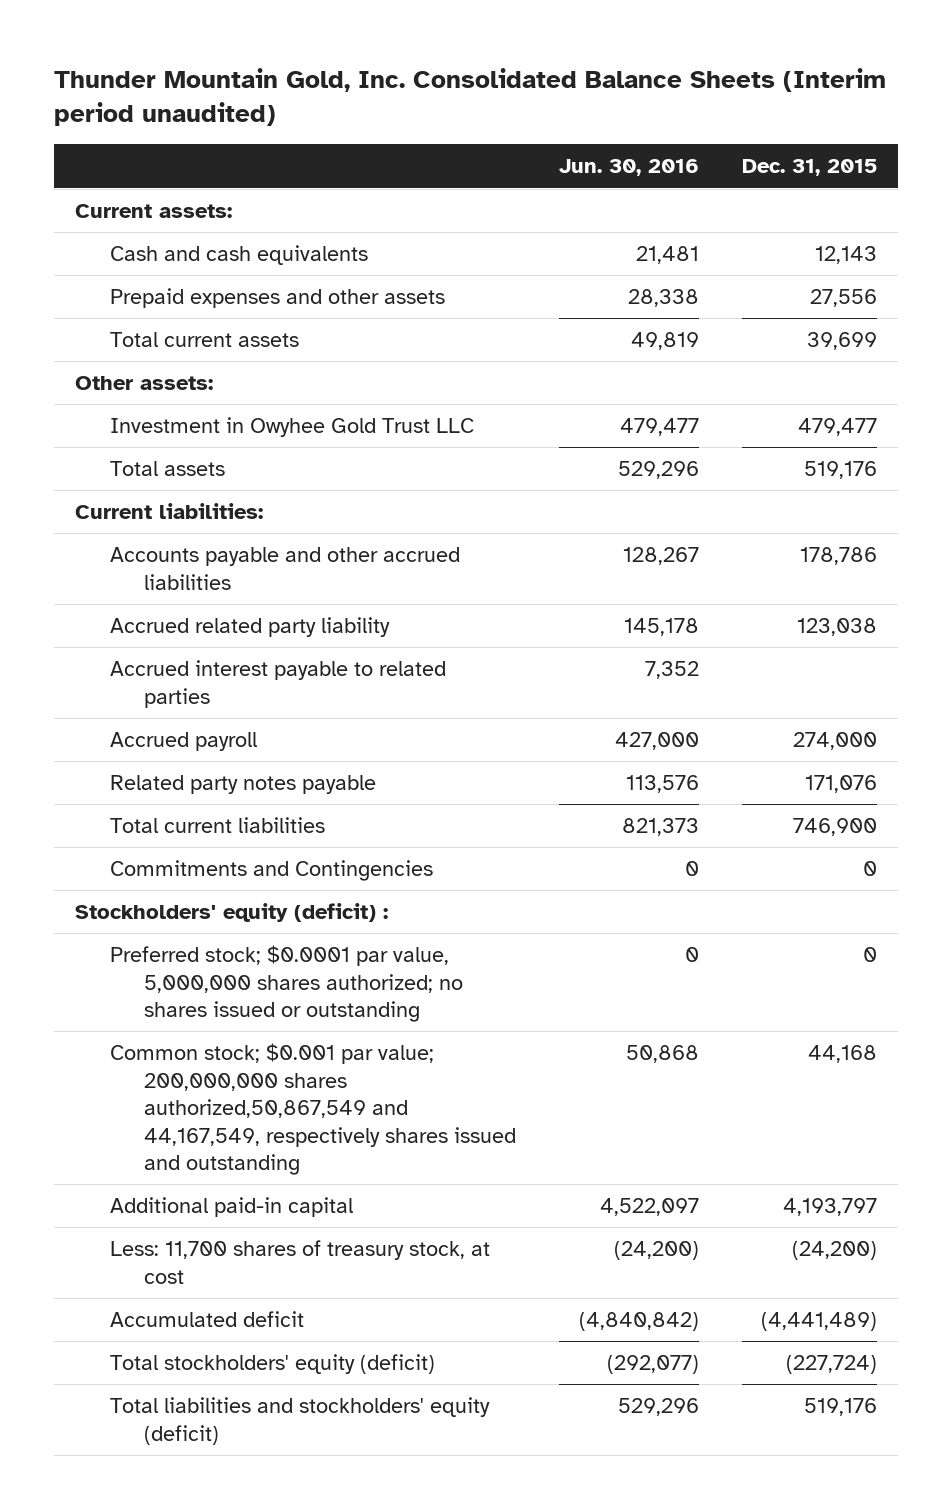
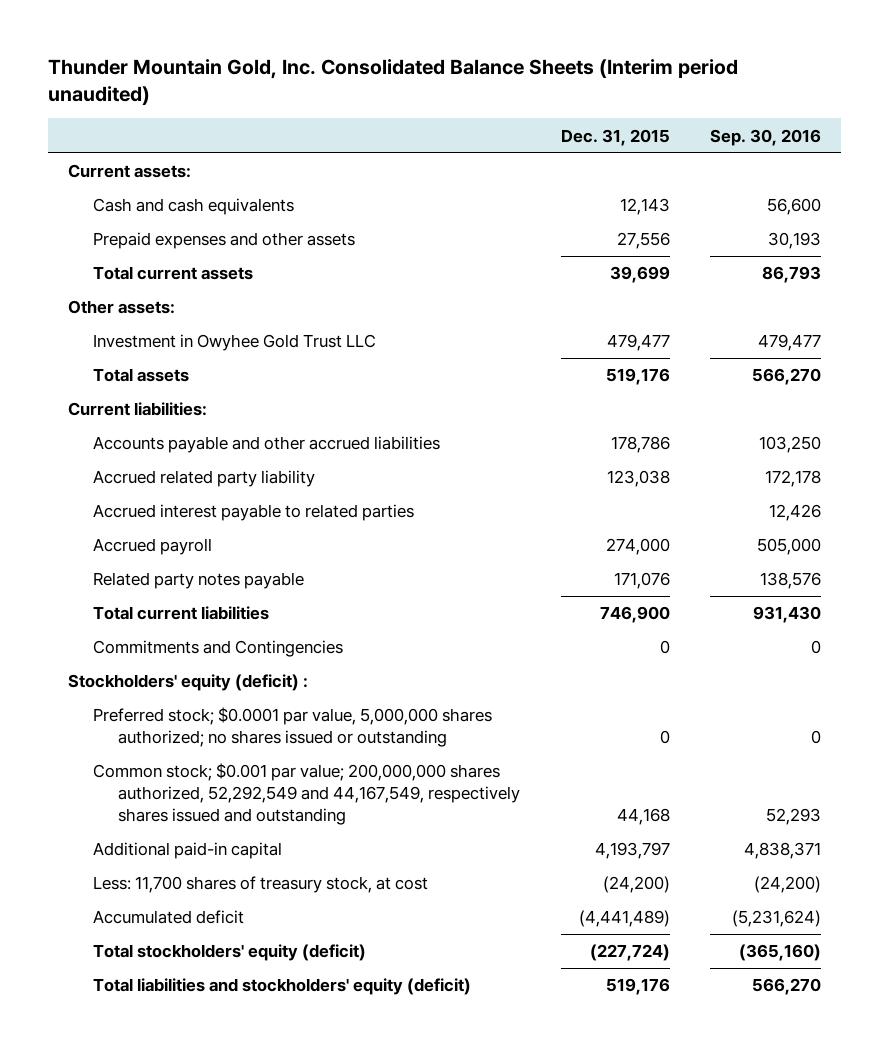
[558,159,699,177] Jun. 30, 2016 -> none
none -> [709,128,821,146] Sep. 30, 2016
[109,1043,516,1176] Common stock; $0.001 par value; 200,000,000 shares authorized,50,867,549 and 44,167,549, respectively shares issued and outstanding -> [93,763,521,825] Common stock; $0.001 par value; 200,000,000 shares authorized, 52,292,549 and 44,167,549, respectively shares issued and outstanding

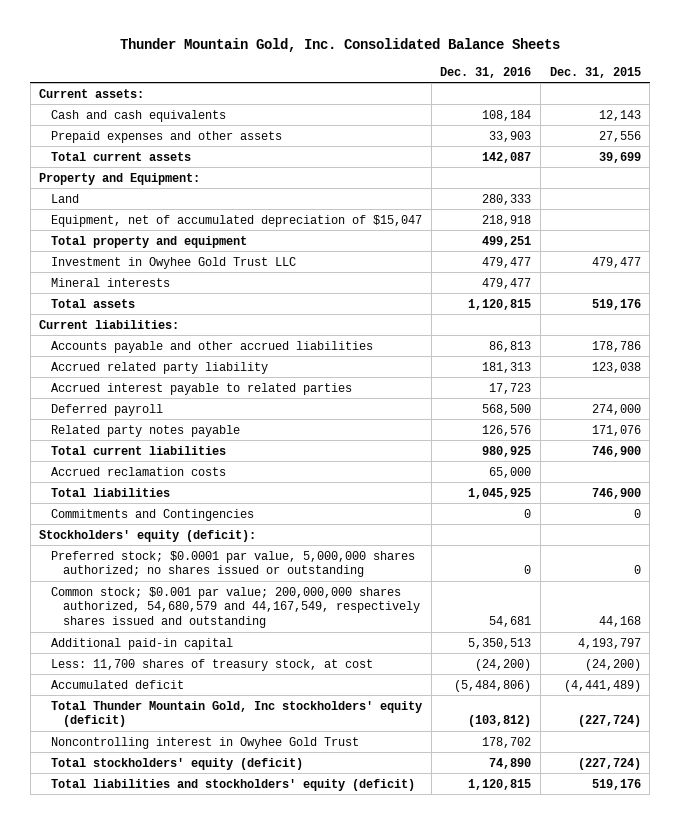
[47,59,738,106] Thunder Mountain Gold, Inc. Consolidated Balance Sheets (Interim period unaudited) -> [120,37,561,52] Thunder Mountain Gold, Inc. Consolidated Balance Sheets
[709,128,821,146] Sep. 30, 2016 -> none
none -> [440,66,532,78] Dec. 31, 2016
[67,300,175,315] Other assets: -> none
none -> [39,172,201,185] Property and Equipment:
none -> [50,193,79,203] Land
none -> [50,214,422,227] Equipment, net of accumulated depreciation of $15,047
none -> [50,235,247,248] Total property and equipment
none -> [50,277,170,287] Mineral interests
[93,538,213,556] Accrued payroll -> [50,403,163,416] Deferred payroll
none -> [50,466,226,476] Accrued reclamation costs
none -> [50,487,170,497] Total liabilities
[67,674,308,692] Stockholders' equity (deficit) : -> [39,529,257,542] Stockholders' equity (deficit):
[93,763,521,825] Common stock; $0.001 par value; 200,000,000 shares authorized, 52,292,549 and 44,167,549, respectively shares issued and outstanding -> [50,586,420,629] Common stock; $0.001 par value; 200,000,000 shares authorized, 54,680,579 and 44,167,549, respectively shares issued and outstanding
none -> [50,700,422,728] Total Thunder Mountain Gold, Inc stockholders' equity (deficit)
none -> [50,736,359,749] Noncontrolling interest in Owyhee Gold Trust

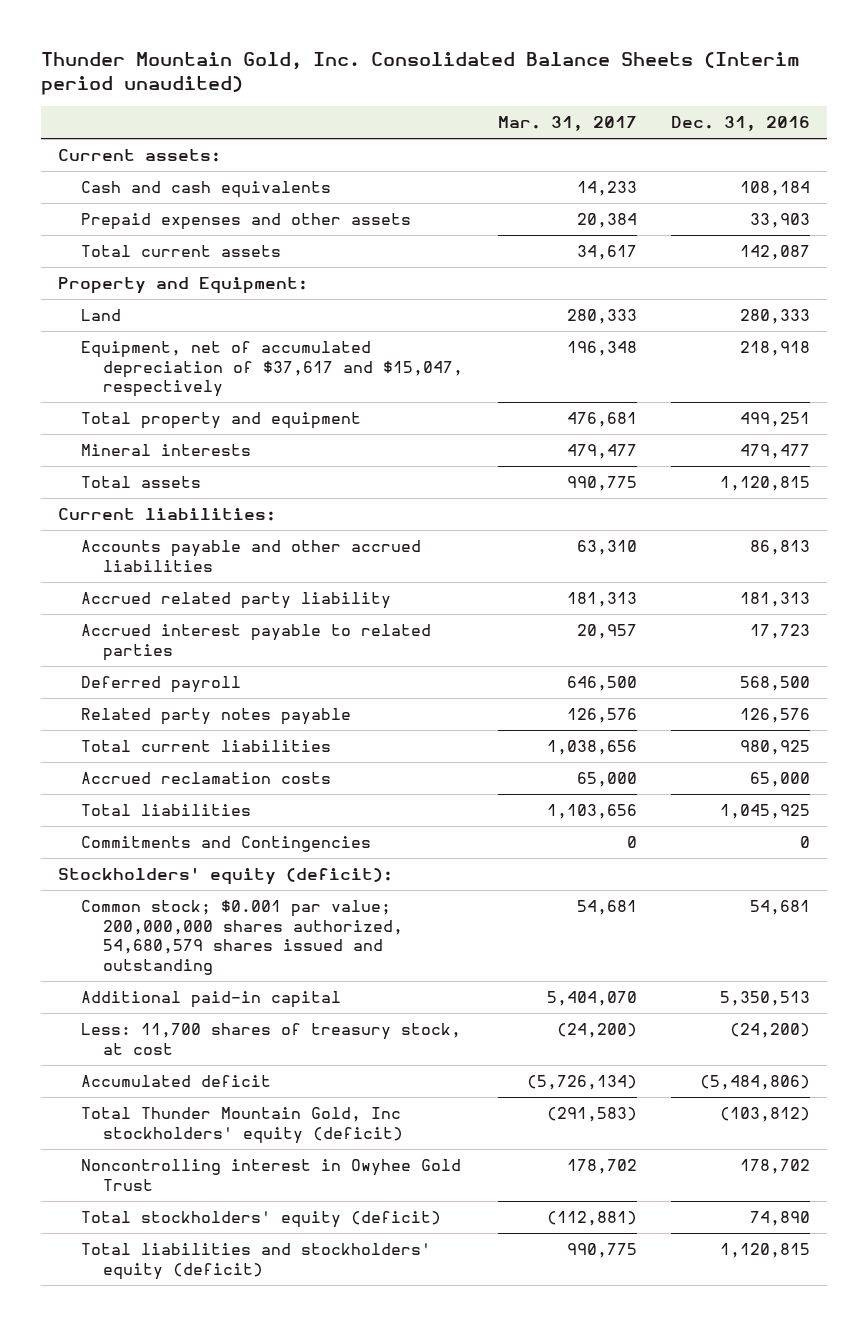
[120,37,561,52] Thunder Mountain Gold, Inc. Consolidated Balance Sheets -> [41,51,801,96] Thunder Mountain Gold, Inc. Consolidated Balance Sheets (Interim period unaudited)
[549,66,641,78] Dec. 31, 2015 -> none
none -> [497,116,637,132] Mar. 31, 2017
[50,214,422,227] Equipment, net of accumulated depreciation of $15,047 -> [80,341,464,398] Equipment, net of accumulated depreciation of $37,617 and $15,047, respectively
[50,256,296,269] Investment in Owyhee Gold Trust LLC -> none
[50,550,415,578] Preferred stock; $0.0001 par value, 5,000,000 shares authorized; no shares issued or outstanding -> none
[50,586,420,629] Common stock; $0.001 par value; 200,000,000 shares authorized, 54,680,579 and 44,167,549, respectively shares issued and outstanding -> [80,900,404,976] Common stock; $0.001 par value; 200,000,000 shares authorized, 54,680,579 shares issued and outstanding

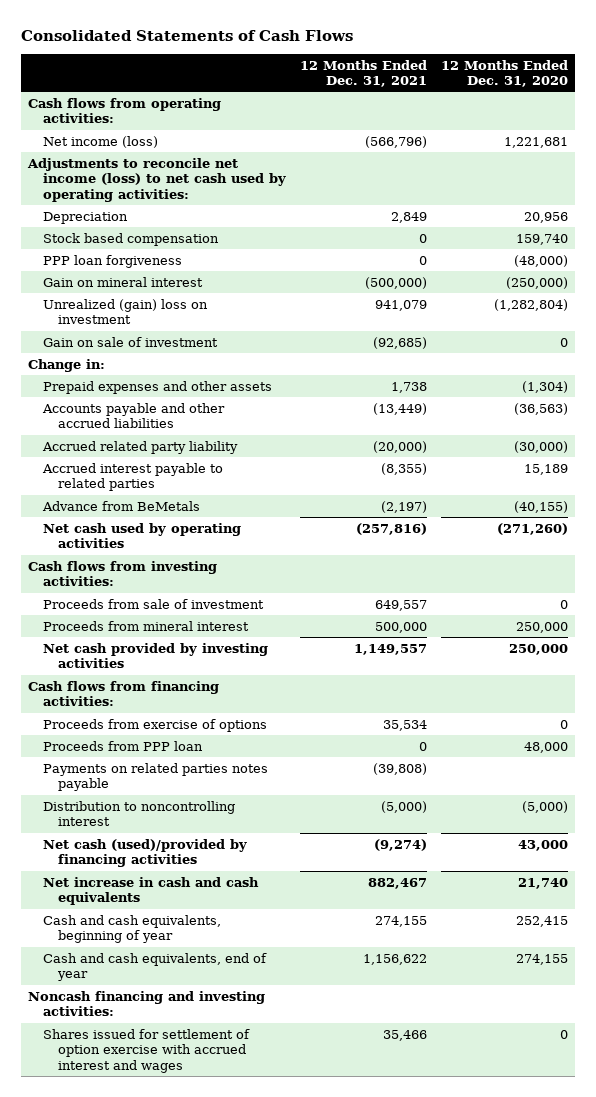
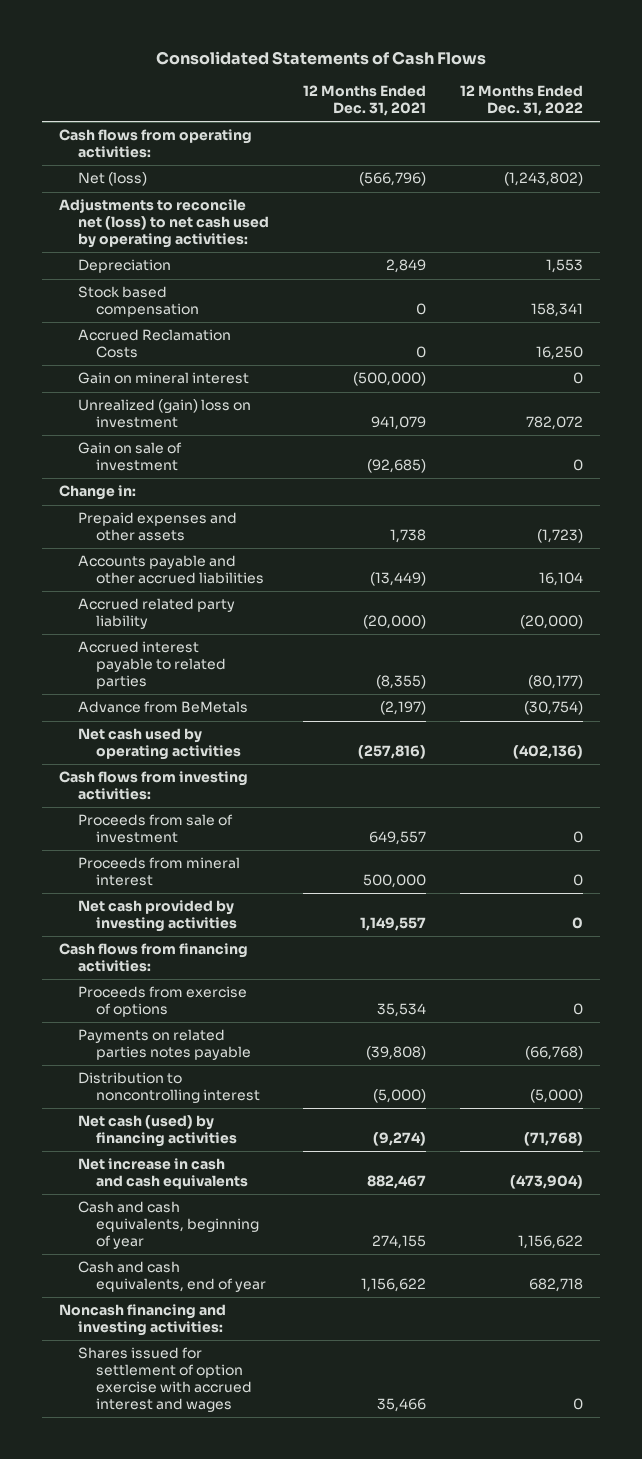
[441,59,569,88] 12 Months Ended Dec. 31, 2020 -> none
none -> [460,84,584,116] 12 Months Ended Dec. 31, 2022
[42,135,158,148] Net income (loss) -> [77,172,147,187] Net (loss)
[26,157,286,203] Adjustments to reconcile net income (loss) to net cash used by operating activities: -> [58,199,269,249] Adjustments to reconcile net (loss) to net cash used by operating activities:
[42,254,182,268] PPP loan forgiveness -> none
none -> [77,329,231,359] Accrued Reclamation Costs
[42,740,203,751] Proceeds from PPP loan -> none
[42,838,247,868] Net cash (used)/provided by financing activities -> [77,1115,238,1148] Net cash (used) by financing activities

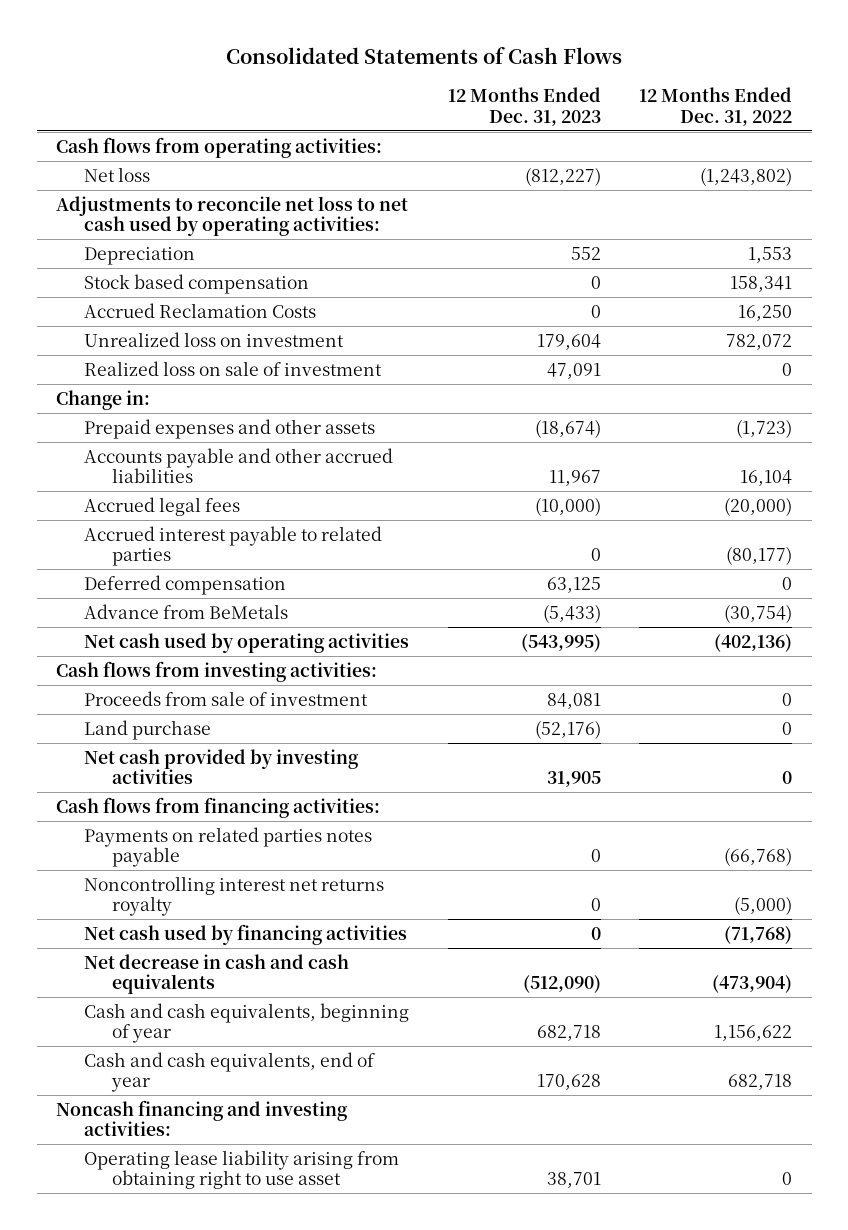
[302,84,426,116] 12 Months Ended Dec. 31, 2021 -> none
none -> [447,87,601,126] 12 Months Ended Dec. 31, 2023
[77,172,147,187] Net (loss) -> [83,166,150,182] Net loss
[58,199,269,249] Adjustments to reconcile net (loss) to net cash used by operating activities: -> [56,195,409,237] Adjustments to reconcile net loss to net cash used by operating activities:
[77,372,249,385] Gain on mineral interest -> none
[77,399,251,429] Unrealized (gain) loss on investment -> [83,331,344,347] Unrealized loss on investment
[77,442,182,472] Gain on sale of investment -> [83,360,382,376] Realized loss on sale of investment
[77,598,235,630] Accrued related party liability -> none
none -> [83,496,240,516] Accrued legal fees
none -> [83,574,286,595] Deferred compensation
[77,857,240,887] Proceeds from mineral interest -> none
none -> [83,719,211,740] Land purchase
[77,986,247,1018] Proceeds from exercise of options -> none
[77,1072,261,1104] Distribution to noncontrolling interest -> [83,875,384,917] Noncontrolling interest net returns royalty
[77,1115,238,1148] Net cash (used) by financing activities -> [83,923,407,945] Net cash used by financing activities
[77,1158,249,1190] Net increase in cash and cash equivalents -> [83,953,349,995] Net decrease in cash and cash equivalents
[77,1347,253,1413] Shares issued for settlement of option exercise with accrued interest and wages -> none
none -> [83,1149,399,1190] Operating lease liability arising from obtaining right to use asset

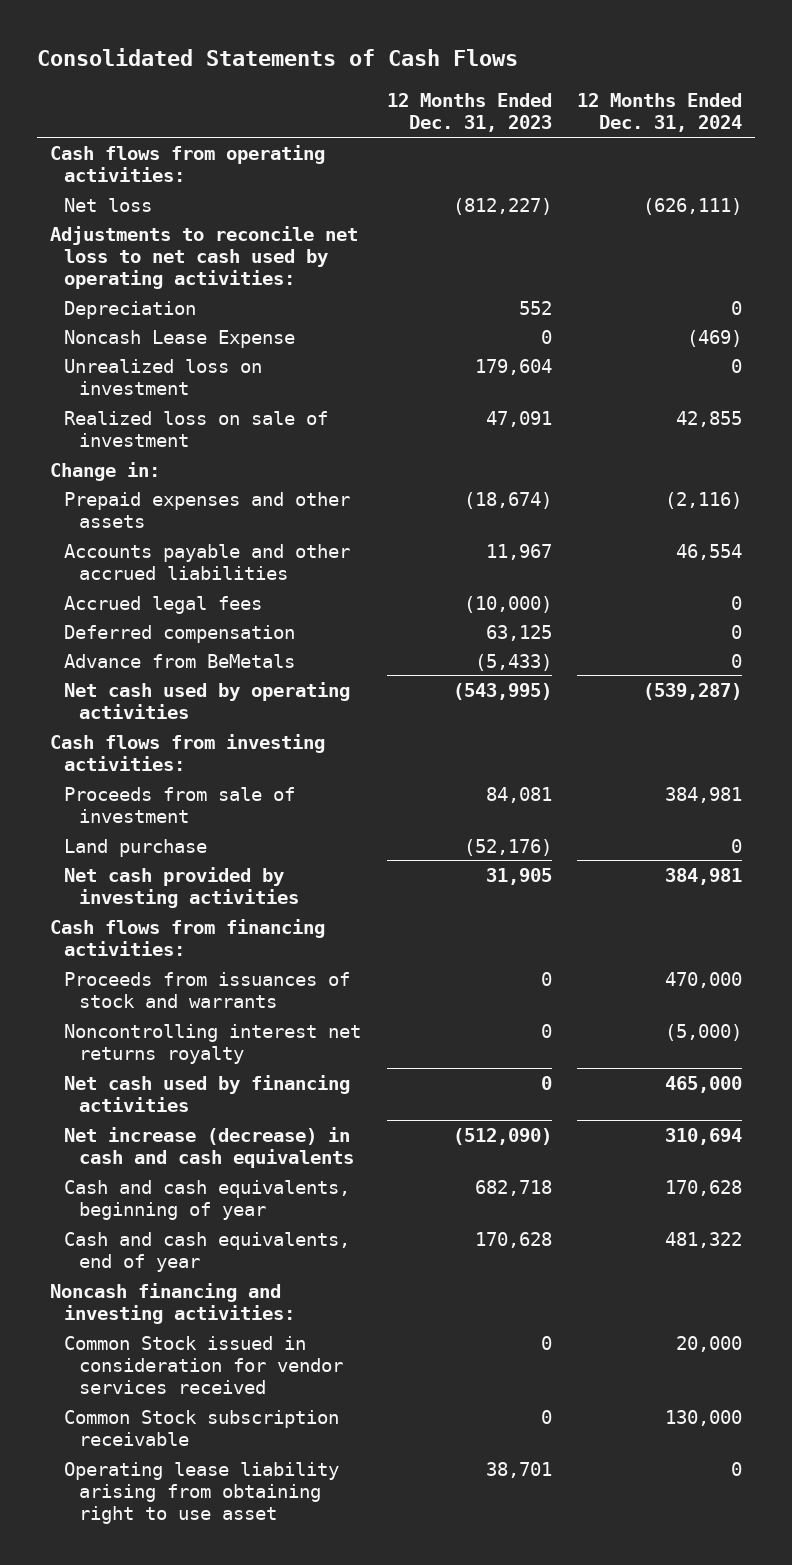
[639,87,793,126] 12 Months Ended Dec. 31, 2022 -> none
none -> [577,92,743,133] 12 Months Ended Dec. 31, 2024
[83,273,309,294] Stock based compensation -> none
[83,302,316,318] Accrued Reclamation Costs -> none
none -> [64,329,296,348] Noncash Lease Expense
[83,525,382,567] Accrued interest payable to related parties -> none
[83,826,372,868] Payments on related parties notes payable -> none
none -> [64,971,351,1008] Proceeds from issuances of stock and warrants
[83,953,349,995] Net decrease in cash and cash equivalents -> [64,1126,355,1168] Net increase (decrease) in cash and cash equivalents
none -> [64,1335,344,1395] Common Stock issued in consideration for vendor services received
none -> [64,1409,340,1446] Common Stock subscription receivable

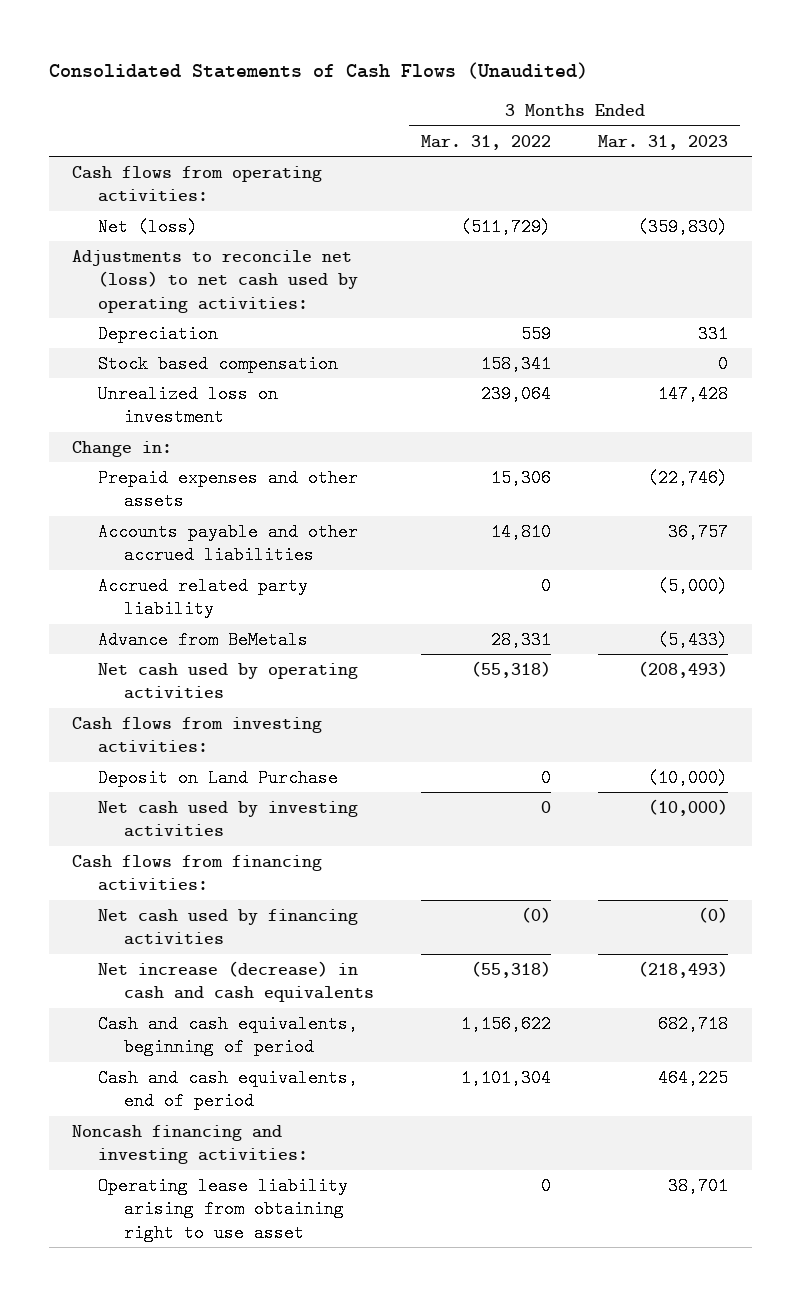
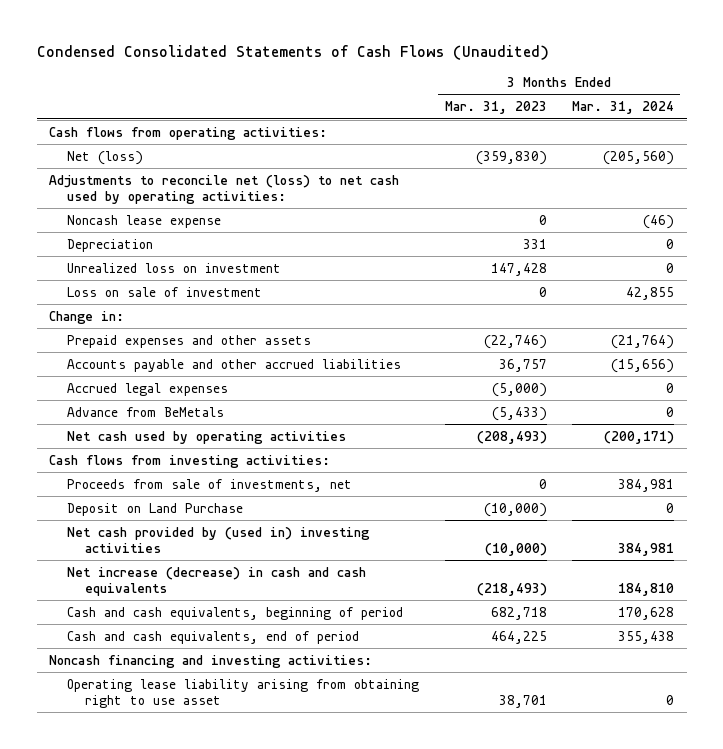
[48,62,588,80] Consolidated Statements of Cash Flows (Unaudited) -> [36,45,549,61] Condensed Consolidated Statements of Cash Flows (Unaudited)
[421,134,552,150] Mar. 31, 2022 -> none
none -> [571,101,674,115] Mar. 31, 2024
none -> [67,214,222,228] Noncash lease expense
[98,354,339,373] Stock based compensation -> none
none -> [67,286,263,297] Loss on sale of investment
[98,576,309,619] Accrued related party liability -> none
none -> [67,382,229,396] Accrued legal expenses
none -> [67,478,353,492] Proceeds from sale of investments, net
[72,854,323,892] Cash flows from financing activities: -> none
[98,908,359,946] Net cash used by financing activities -> none
[98,800,359,838] Net cash used by investing activities -> [67,526,371,553] Net cash provided by (used in) investing activities

